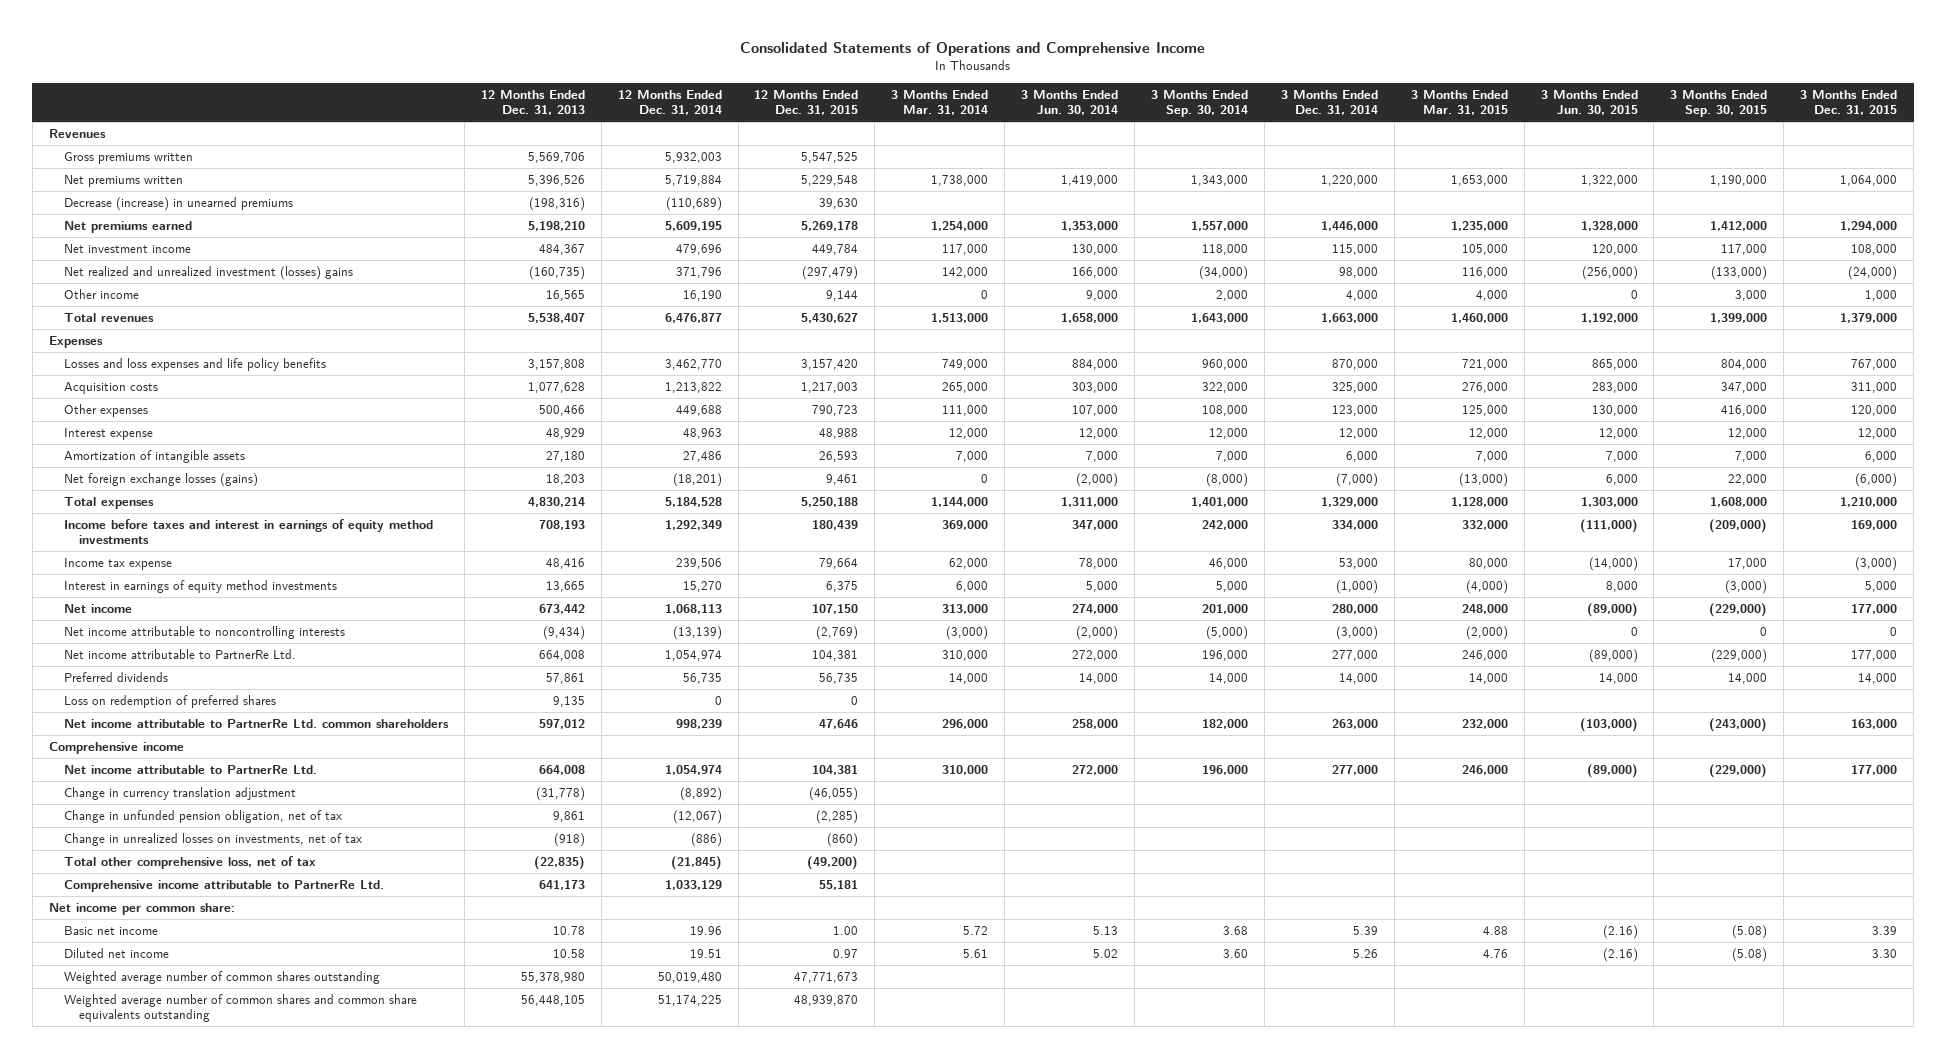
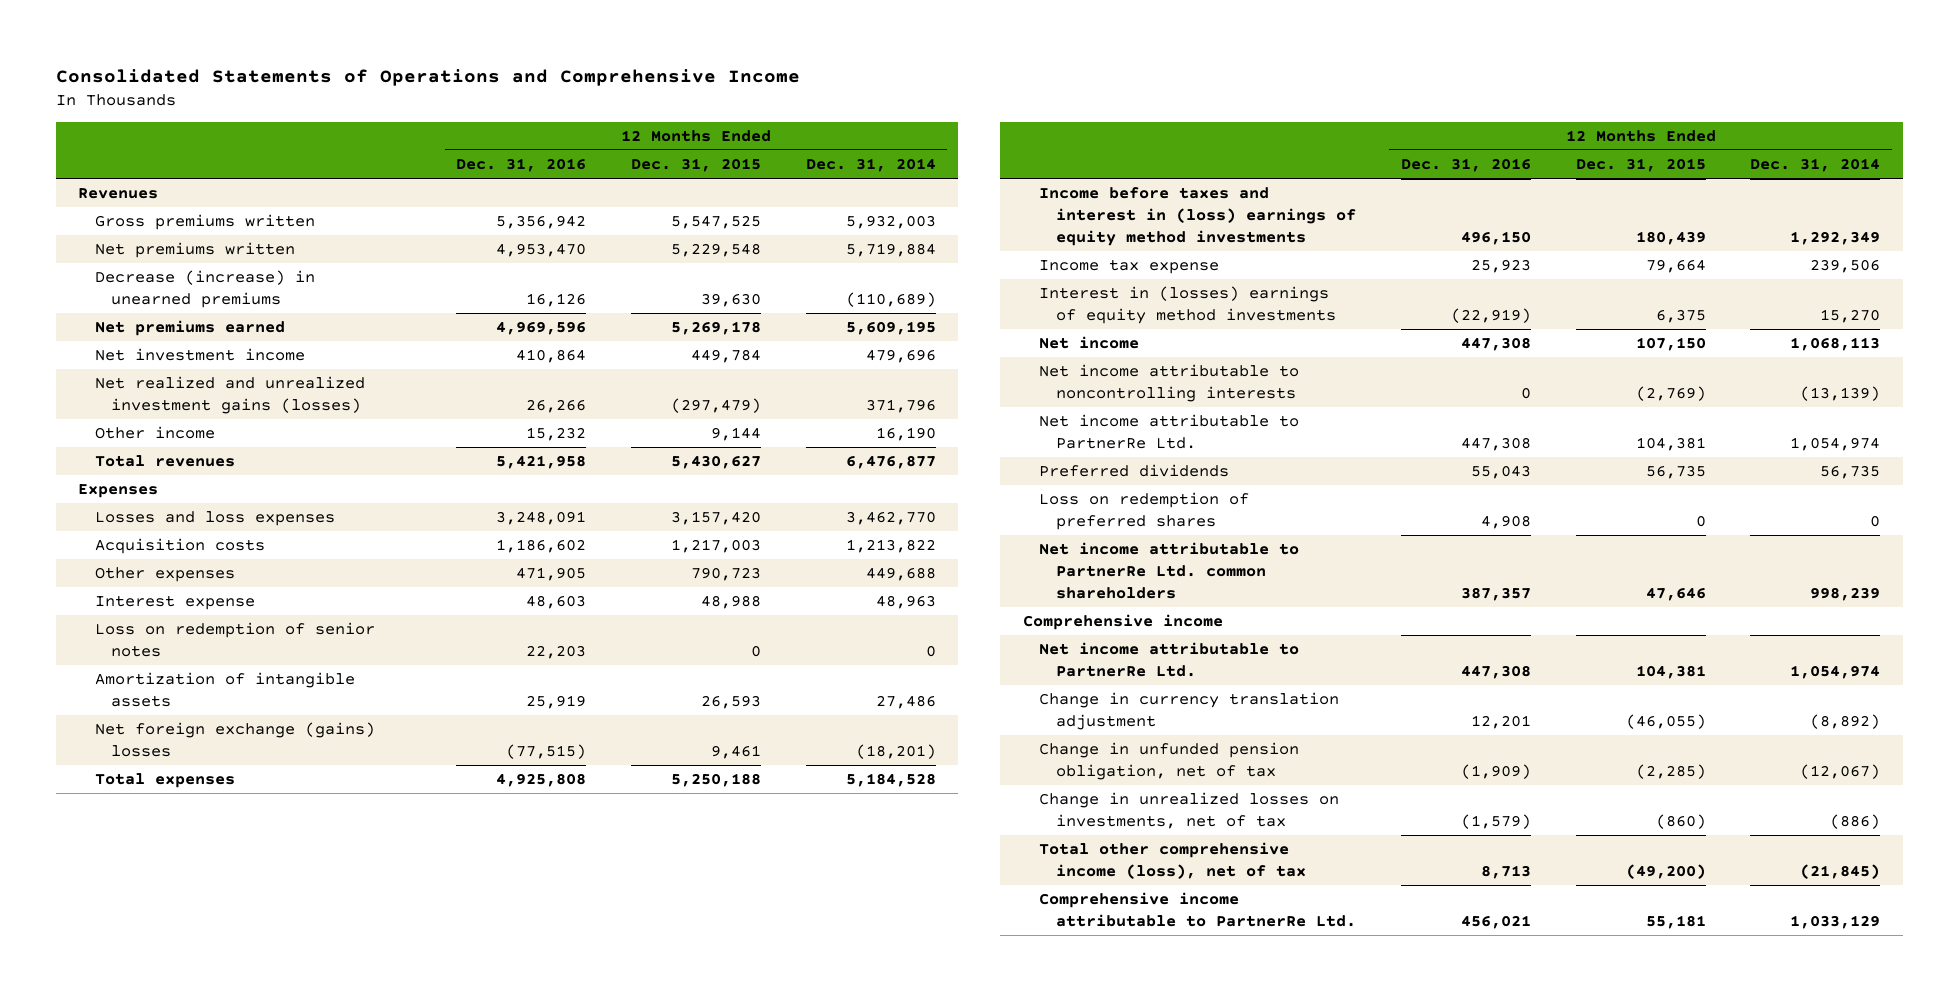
[480,90,585,116] 12 Months Ended Dec. 31, 2013 -> none
[891,90,989,116] 3 Months Ended Mar. 31, 2014 -> none
[1021,90,1119,116] 3 Months Ended Jun. 30, 2014 -> none
[1150,90,1248,118] 3 Months Ended Sep. 30, 2014 -> none
[1280,90,1378,116] 3 Months Ended Dec. 31, 2014 -> none
[1410,90,1508,116] 3 Months Ended Mar. 31, 2015 -> none
[1540,90,1638,116] 3 Months Ended Jun. 30, 2015 -> none
[1670,90,1768,118] 3 Months Ended Sep. 30, 2015 -> none
[1800,90,1898,116] 3 Months Ended Dec. 31, 2015 -> none
none -> [455,157,586,172] Dec. 31, 2016
[63,266,353,281] Net realized and unrealized investment (losses) gains -> [94,376,365,414] Net realized and unrealized investment gains (losses)
[63,358,326,372] Losses and loss expenses and life policy benefits -> [94,511,335,527] Losses and loss expenses
none -> [94,622,375,657] Loss on redemption of senior notes
[63,473,258,488] Net foreign exchange losses (gains) -> [94,722,375,757] Net foreign exchange (gains) losses
[63,519,433,545] Income before taxes and interest in earnings of equity method investments -> [1039,187,1356,246] Income before taxes and interest in (loss) earnings of equity method investments
[63,580,337,594] Interest in earnings of equity method investments -> [1039,286,1336,324] Interest in (losses) earnings of equity method investments
[63,856,316,870] Total other comprehensive loss, net of tax -> [1039,842,1306,879] Total other comprehensive income (loss), net of tax
[48,903,235,916] Net income per common share: -> none
[63,926,158,936] Basic net income -> none
[63,948,169,959] Diluted net income -> none
[63,971,380,985] Weighted average number of common shares outstanding -> none
[63,994,417,1023] Weighted average number of common shares and common share equivalents outstanding -> none

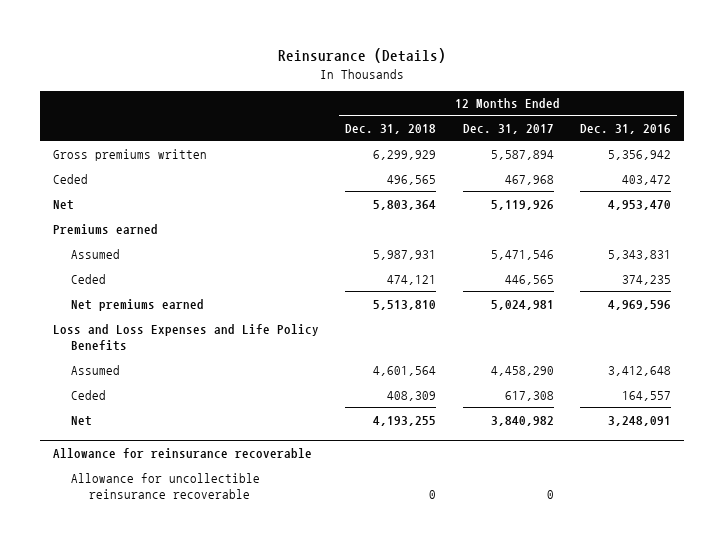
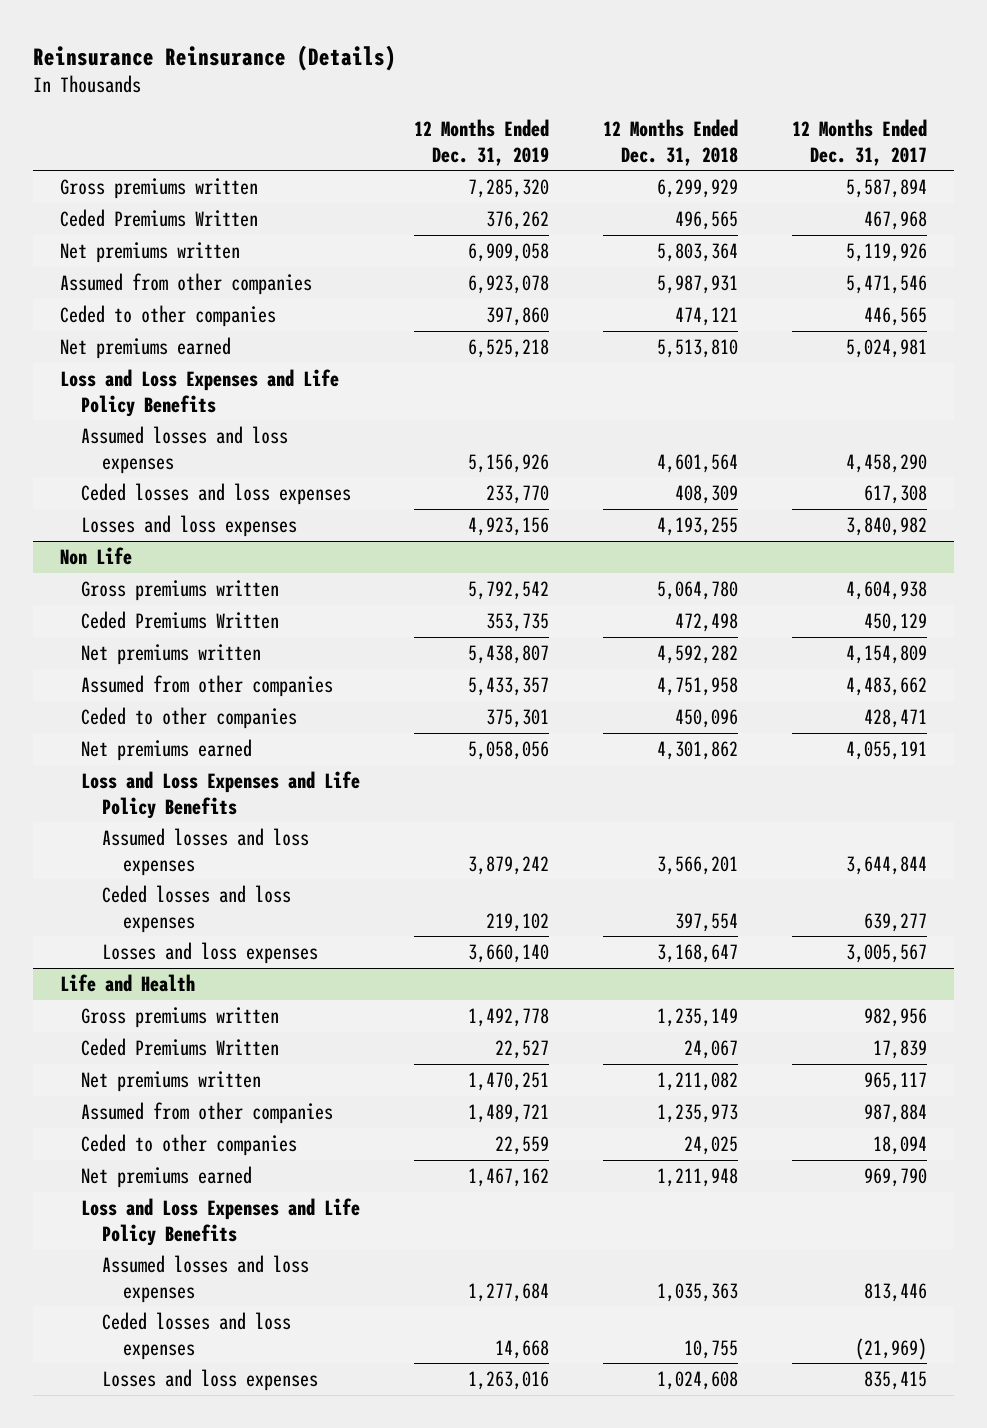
[277,48,446,64] Reinsurance (Details) -> [32,44,396,71] Reinsurance Reinsurance (Details)
[579,124,671,135] Dec. 31, 2016 -> none
none -> [414,119,550,166] 12 Months Ended Dec. 31, 2019
[53,223,159,234] Premiums earned -> none
[53,173,89,184] Ceded -> [59,209,258,228] Ceded Premiums Written
[53,199,75,210] Net -> [59,242,240,264] Net premiums written
[70,248,120,259] Assumed -> [59,273,312,296] Assumed from other companies
[70,273,106,284] Ceded -> [59,305,276,328] Ceded to other companies
[53,447,313,458] Allowance for reinsurance recoverable -> none
[70,472,260,499] Allowance for uncollectible reinsurance recoverable -> none
[70,364,120,375] Assumed -> [80,426,288,474] Assumed losses and loss expenses
[70,389,106,400] Ceded -> [80,483,351,506] Ceded losses and loss expenses
[70,415,92,426] Net -> [80,515,297,538] Losses and loss expenses
none -> [59,547,132,566] Non Life
none -> [80,580,279,602] Gross premiums written
none -> [80,611,279,630] Ceded Premiums Written
none -> [80,644,261,666] Net premiums written
none -> [80,675,333,698] Assumed from other companies
none -> [80,707,297,730] Ceded to other companies
none -> [80,739,252,762] Net premiums earned
none -> [80,771,360,819] Loss and Loss Expenses and Life Policy Benefits
none -> [102,828,310,876] Assumed losses and loss expenses
none -> [102,885,292,933] Ceded losses and loss expenses
none -> [102,942,319,965] Losses and loss expenses
none -> [59,974,195,993] Life and Health
none -> [80,1007,279,1029] Gross premiums written
none -> [80,1038,279,1057] Ceded Premiums Written
none -> [80,1071,261,1093] Net premiums written
none -> [80,1102,333,1125] Assumed from other companies
none -> [80,1134,297,1157] Ceded to other companies
none -> [80,1166,252,1189] Net premiums earned
none -> [80,1198,360,1246] Loss and Loss Expenses and Life Policy Benefits
none -> [102,1255,310,1303] Assumed losses and loss expenses
none -> [102,1312,292,1360] Ceded losses and loss expenses
none -> [102,1369,319,1392] Losses and loss expenses

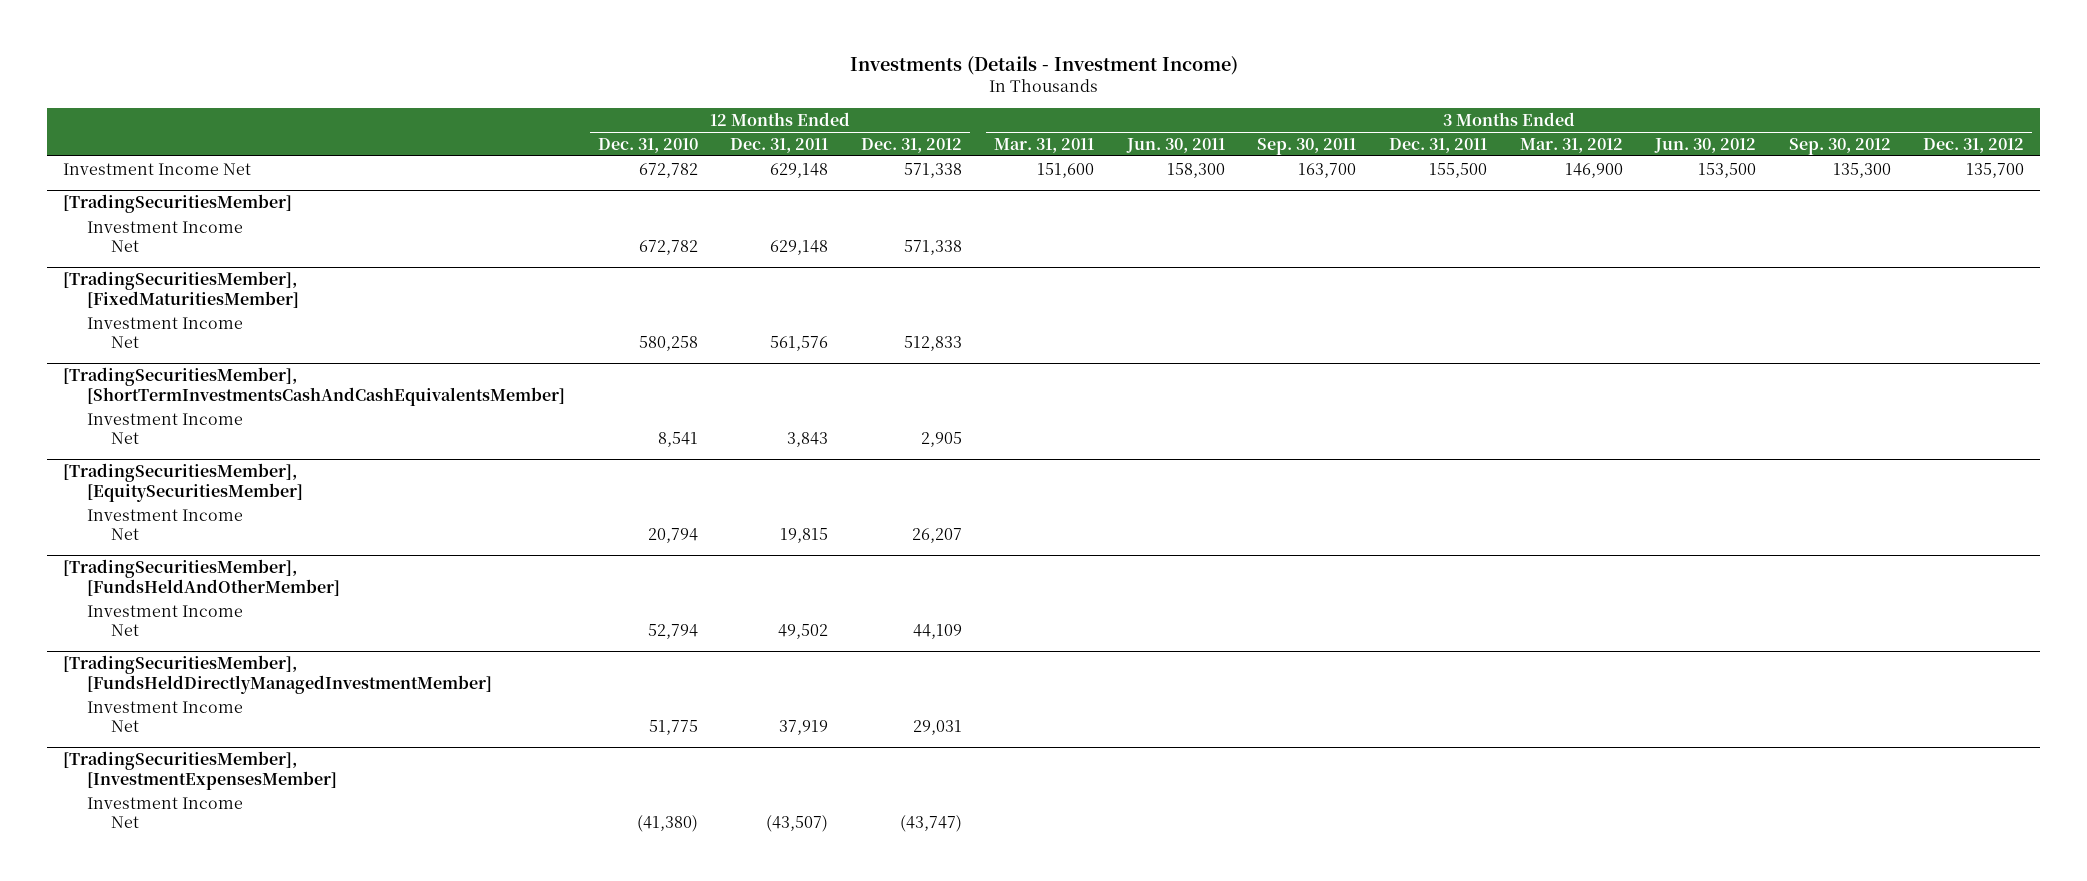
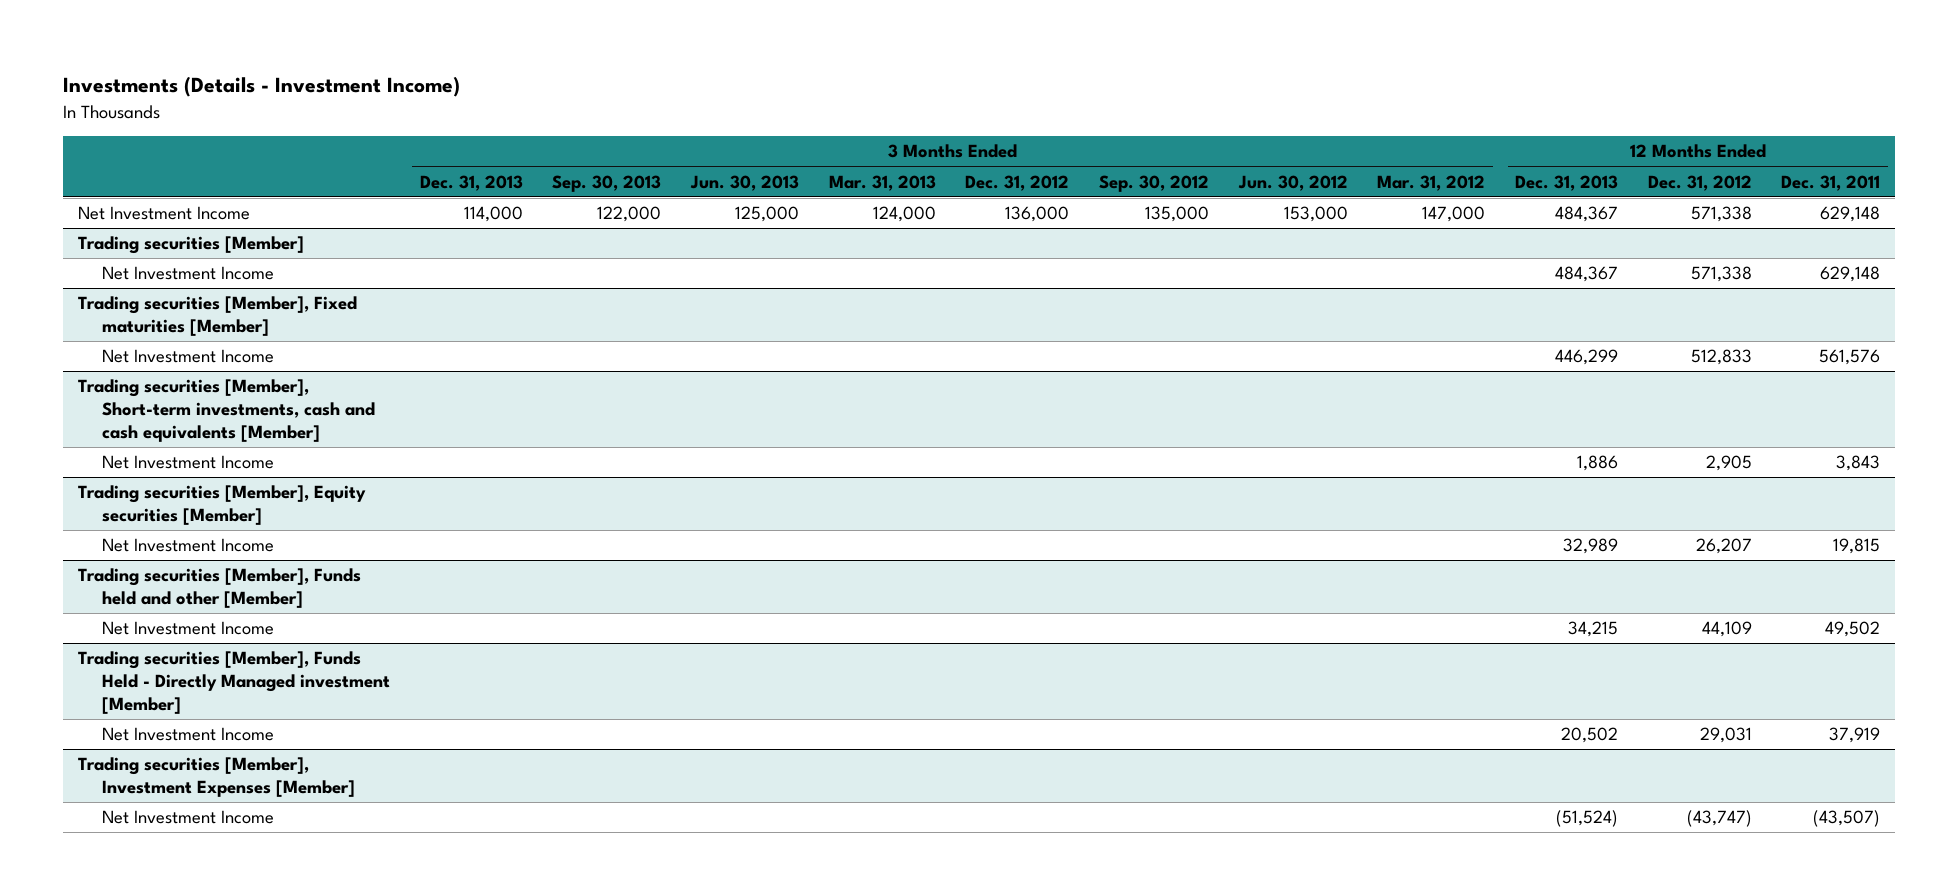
[597,137,698,153] Dec. 31, 2010 -> none
[994,137,1095,153] Mar. 31, 2011 -> none
[1125,137,1225,153] Jun. 30, 2011 -> none
[1257,137,1357,155] Sep. 30, 2011 -> none
[1388,137,1487,153] Dec. 31, 2011 -> none
none -> [419,174,523,191] Dec. 31, 2013
none -> [552,174,662,192] Sep. 30, 2013
none -> [690,174,800,191] Jun. 30, 2013
none -> [828,174,936,191] Mar. 31, 2013
none -> [1514,174,1618,191] Dec. 31, 2013
[62,194,292,214] [TradingSecuritiesMember] -> none
[62,271,300,308] [TradingSecuritiesMember], [FixedMaturitiesMember] -> none
[62,367,566,406] [TradingSecuritiesMember], [ShortTermInvestmentsCashAndCashEquivalentsMember] -> none
[62,463,304,502] [TradingSecuritiesMember], [EquitySecuritiesMember] -> none
[62,559,341,596] [TradingSecuritiesMember], [FundsHeldAndOtherMember] -> none
[62,655,493,694] [TradingSecuritiesMember], [FundsHeldDirectlyManagedInvestmentMember] -> none
[62,751,338,790] [TradingSecuritiesMember], [InvestmentExpensesMember] -> none
[62,162,251,175] Investment Income Net -> [78,206,251,221] Net Investment Income
[1564,162,1623,178] 146,900 -> [1422,206,1486,223] 147,000
[1698,162,1757,178] 153,500 -> [1283,206,1348,223] 153,000
[1832,162,1891,178] 135,300 -> [1145,206,1210,223] 135,000
[1966,162,2025,178] 135,700 -> [1005,206,1070,223] 136,000
none -> [78,236,305,255] Trading securities [Member]
[87,220,244,253] Investment Income Net -> [102,266,275,281] Net Investment Income
none -> [78,296,358,337] Trading securities [Member], Fixed maturities [Member]
[87,316,244,349] Investment Income Net -> [102,349,275,364] Net Investment Income
none -> [78,379,376,443] Trading securities [Member], Short-term investments, cash and cash equivalents [Member]
[87,412,244,445] Investment Income Net -> [102,455,275,470] Net Investment Income
none -> [78,485,367,526] Trading securities [Member], Equity securities [Member]
[87,508,244,541] Investment Income Net -> [102,538,275,553] Net Investment Income
none -> [78,568,362,609] Trading securities [Member], Funds held and other [Member]
[87,604,244,637] Investment Income Net -> [102,621,275,636] Net Investment Income
none -> [78,651,391,715] Trading securities [Member], Funds Held - Directly Managed investment [Member]
[87,700,244,733] Investment Income Net -> [102,727,275,742] Net Investment Income
none -> [78,757,356,798] Trading securities [Member], Investment Expenses [Member]
[87,796,244,829] Investment Income Net -> [102,810,275,825] Net Investment Income

